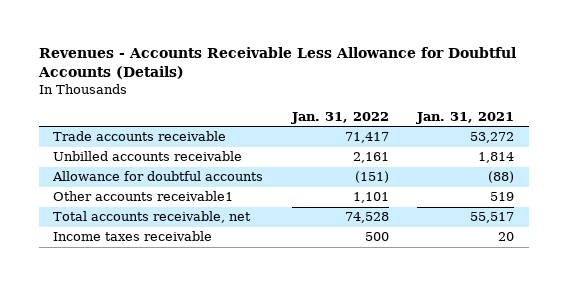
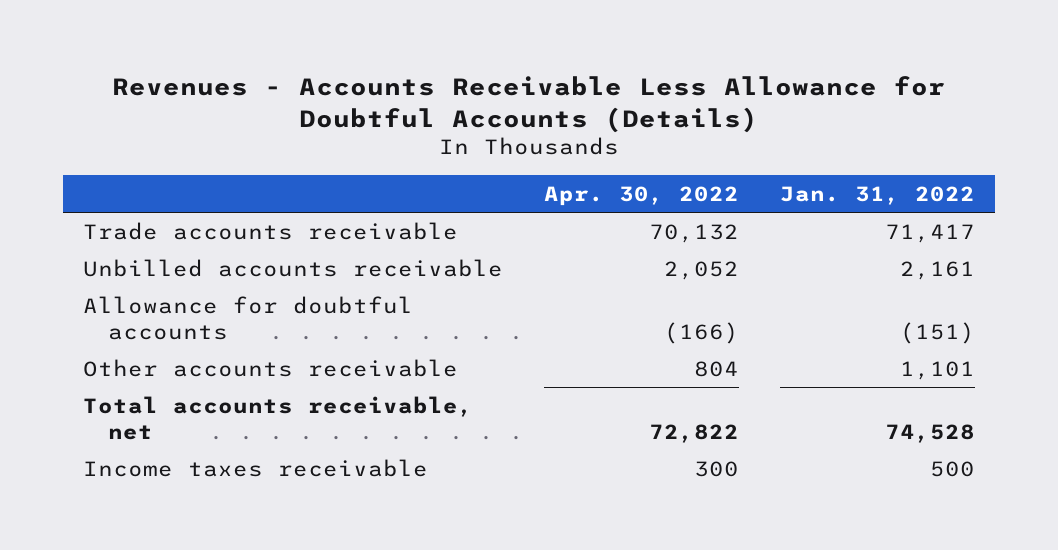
[416,111,515,124] Jan. 31, 2021 -> none
none -> [544,185,740,206] Apr. 30, 2022
[53,191,234,202] Other accounts receivable1 -> [83,358,459,377] Other accounts receivable

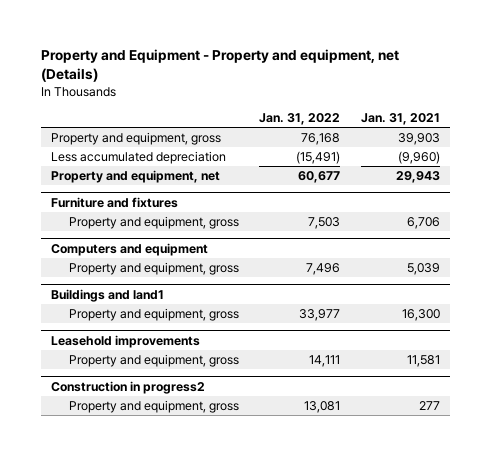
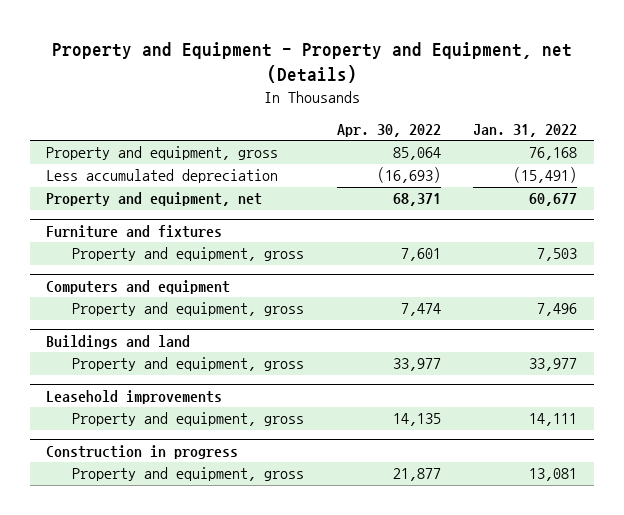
[41,49,400,83] Property and Equipment - Property and equipment, net (Details) -> [51,42,572,84] Property and Equipment - Property and Equipment, net (Details)
[360,113,440,126] Jan. 31, 2021 -> none
none -> [336,124,441,138] Apr. 30, 2022
[51,288,165,302] Buildings and land1 -> [46,334,191,349] Buildings and land
[51,380,206,394] Construction in progress2 -> [46,444,239,459] Construction in progress

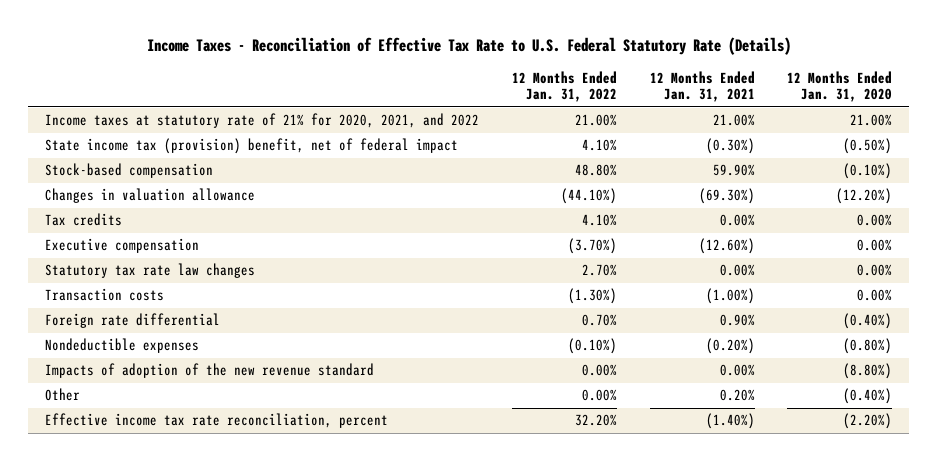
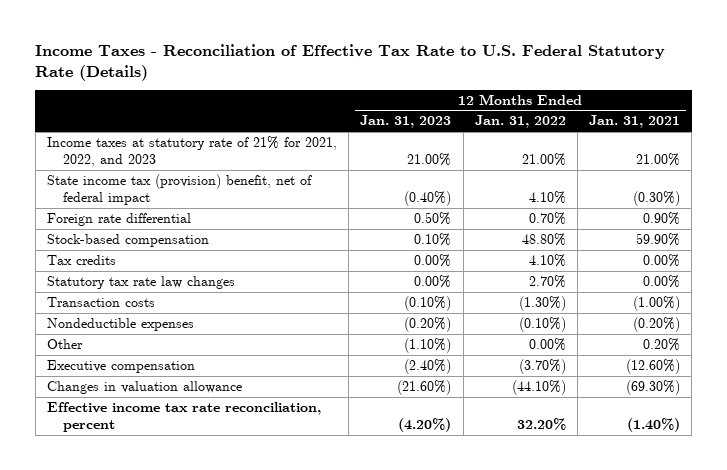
[787,70,893,103] 12 Months Ended Jan. 31, 2020 -> none
none -> [360,115,452,129] Jan. 31, 2023
[44,113,479,129] Income taxes at statutory rate of 21% for 2020, 2021, and 2022 -> [46,135,337,168] Income taxes at statutory rate of 21% for 2021, 2022, and 2023
[44,313,220,329] Foreign rate differential -> [46,212,191,226] Foreign rate differential
[44,363,374,379] Impacts of adoption of the new revenue standard -> none
[44,238,199,254] Executive compensation -> [46,359,195,373] Executive compensation
[44,188,255,204] Changes in valuation allowance -> [46,380,242,394] Changes in valuation allowance

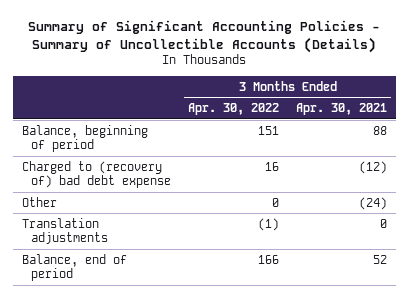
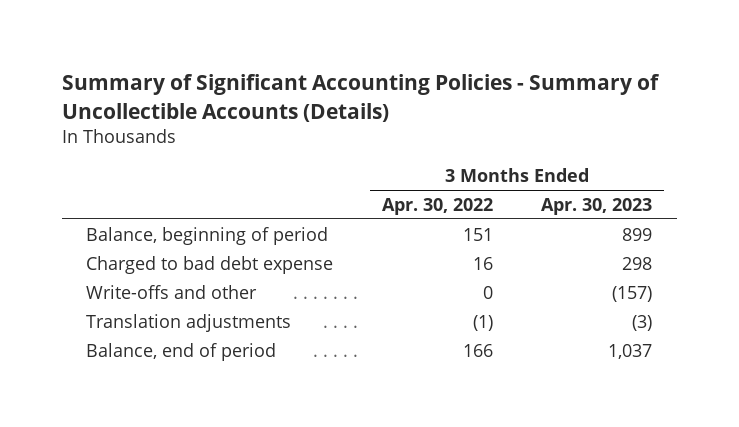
[296,103,388,116] Apr. 30, 2021 -> none
none -> [541,197,653,215] Apr. 30, 2023
[21,196,57,207] Other -> none
[21,160,172,188] Charged to (recovery of) bad debt expense -> [86,255,334,274] Charged to bad debt expense
none -> [86,284,258,299] Write-offs and other

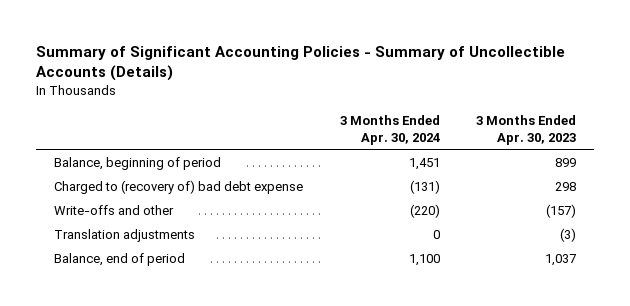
[381,197,493,215] Apr. 30, 2022 -> none
none -> [339,114,440,145] 3 Months Ended Apr. 30, 2024
[86,255,334,274] Charged to bad debt expense -> [54,179,304,194] Charged to (recovery of) bad debt expense

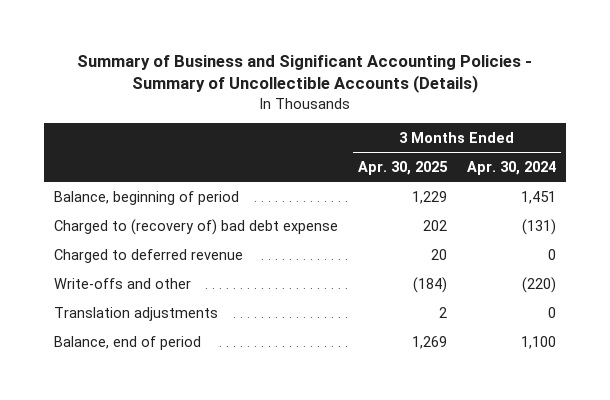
[36,45,566,82] Summary of Significant Accounting Policies - Summary of Uncollectible Accounts (Details) -> [76,54,532,94] Summary of Business and Significant Accounting Policies - Summary of Uncollectible Accounts (Details)
[475,114,576,145] 3 Months Ended Apr. 30, 2023 -> none
none -> [357,160,448,175] Apr. 30, 2025
none -> [53,248,243,263] Charged to deferred revenue

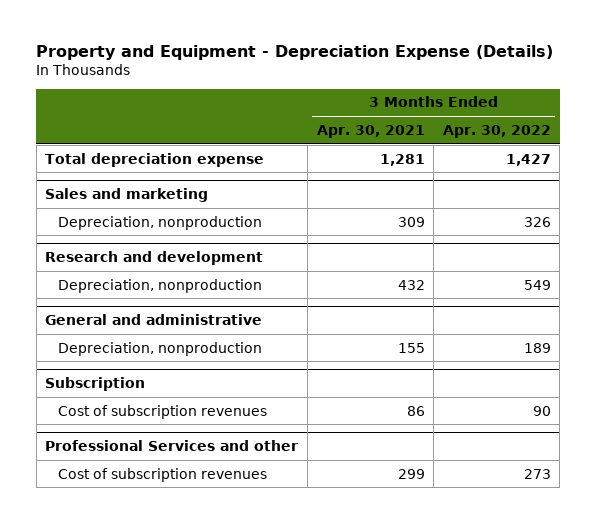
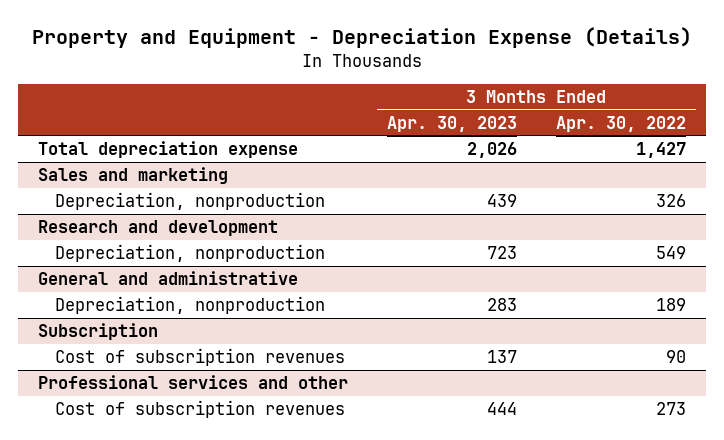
[316,124,425,138] Apr. 30, 2021 -> none
none -> [386,115,517,132] Apr. 30, 2023
[45,440,299,452] Professional Services and other -> [37,374,348,389] Professional services and other

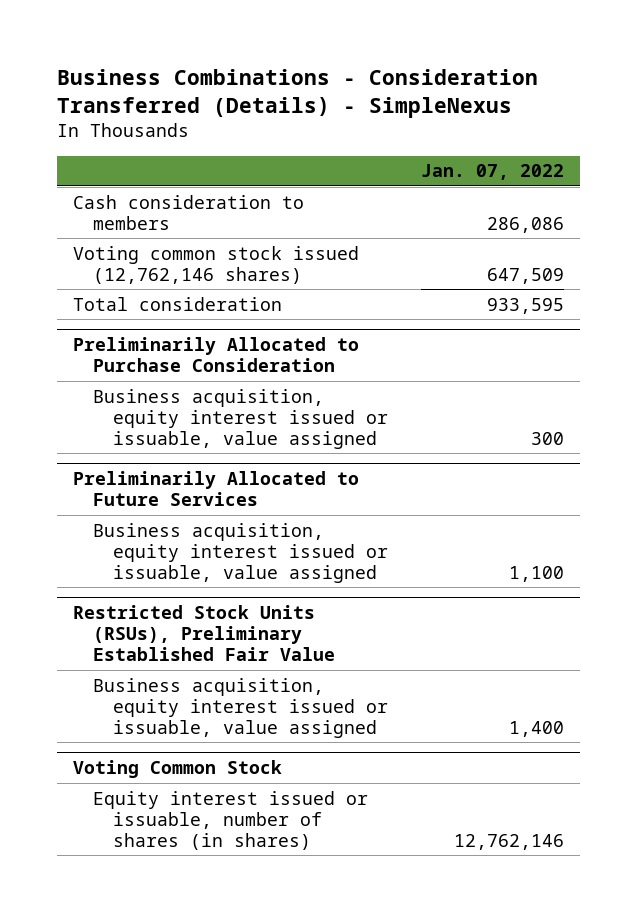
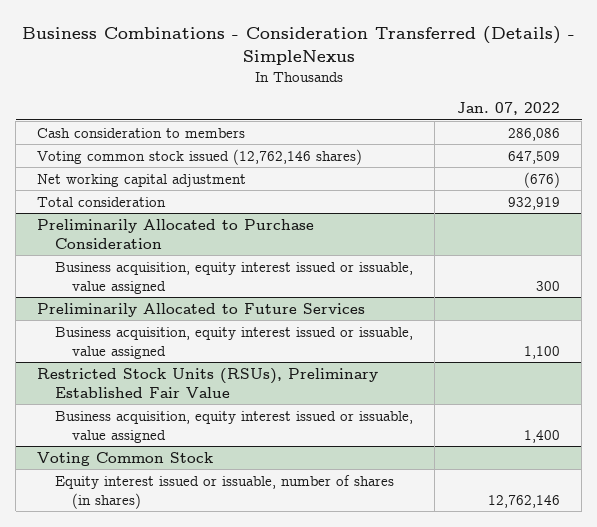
none -> [37,173,247,187] Net working capital adjustment
[486,297,564,314] 933,595 -> [507,196,560,210] 932,919

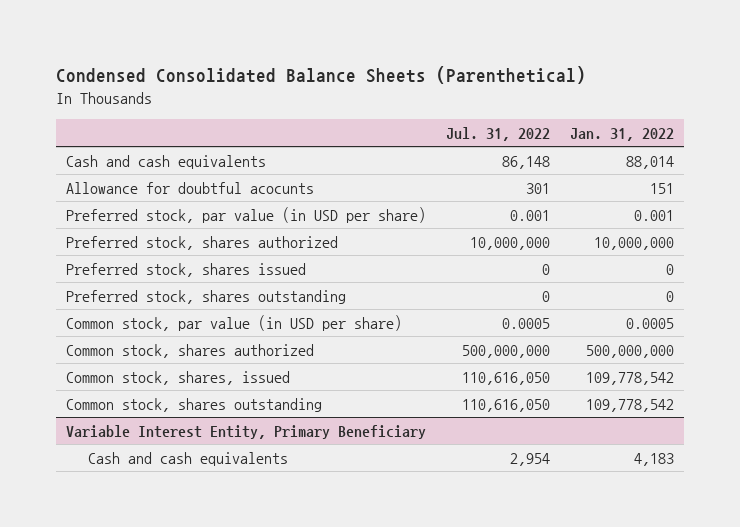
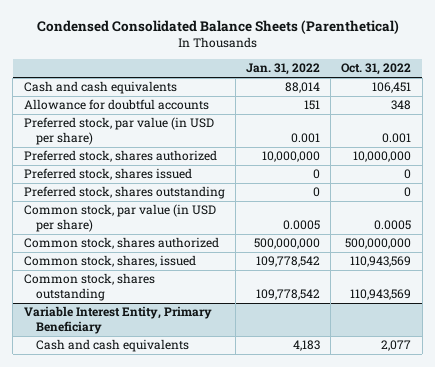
[446,126,551,141] Jul. 31, 2022 -> none
none -> [341,63,412,76] Oct. 31, 2022
[66,181,315,194] Allowance for doubtful acocunts -> [23,99,209,111] Allowance for doubtful accounts

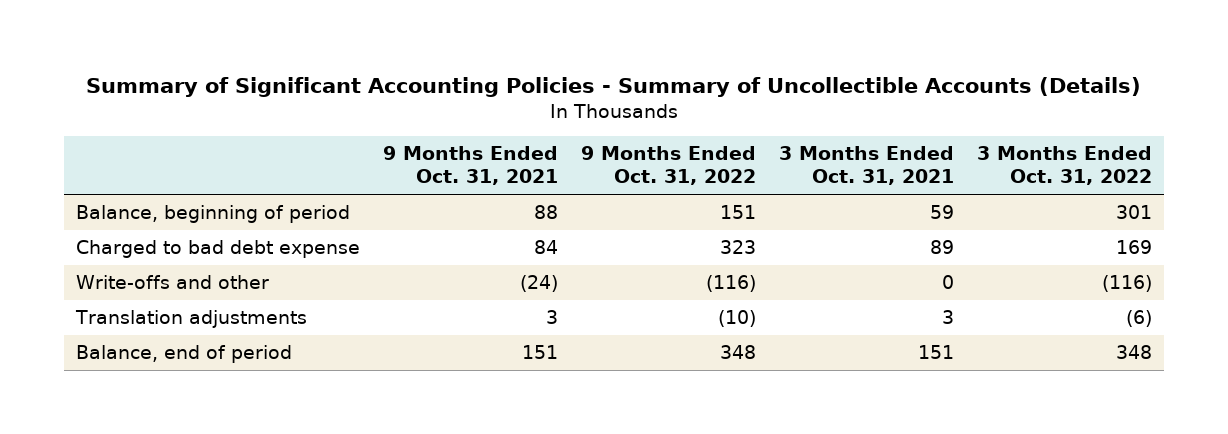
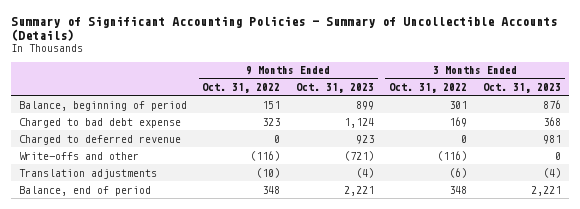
[382,146,558,186] 9 Months Ended Oct. 31, 2021 -> none
[779,146,955,186] 3 Months Ended Oct. 31, 2021 -> none
none -> [295,83,374,94] Oct. 31, 2023
none -> [482,83,561,94] Oct. 31, 2023
none -> [19,134,182,145] Charged to deferred revenue

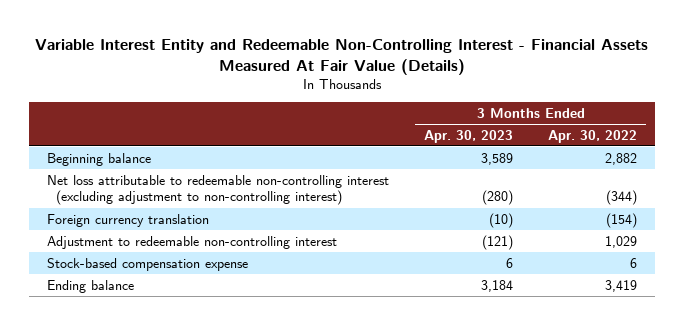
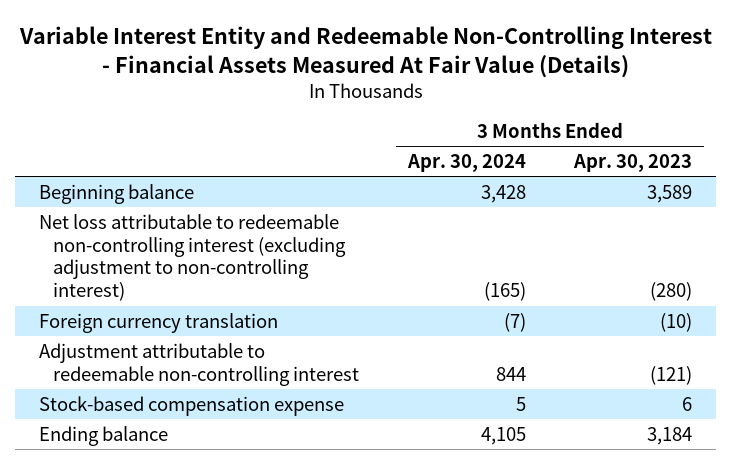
[548,129,638,143] Apr. 30, 2022 -> none
none -> [406,153,526,172] Apr. 30, 2024
[46,235,337,249] Adjustment to redeemable non-controlling interest -> [39,342,360,386] Adjustment attributable to redeemable non-controlling interest

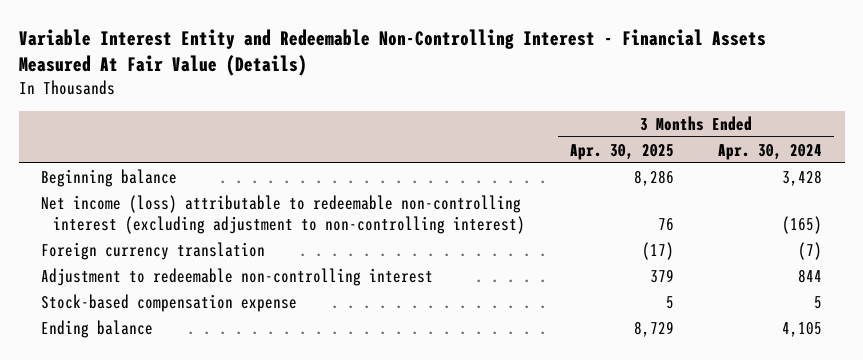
[572,153,692,172] Apr. 30, 2023 -> none
none -> [569,143,674,160] Apr. 30, 2025
[39,213,347,302] Net loss attributable to redeemable non-controlling interest (excluding adjustment to non-controlling interest) -> [40,194,525,234] Net income (loss) attributable to redeemable non-controlling interest (excluding adjustment to non-controlling interest)
[39,342,360,386] Adjustment attributable to redeemable non-controlling interest -> [40,267,433,286] Adjustment to redeemable non-controlling interest

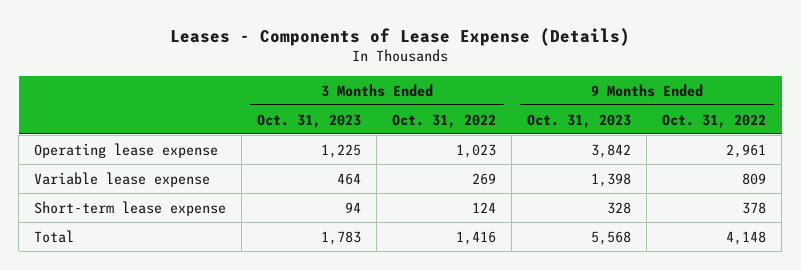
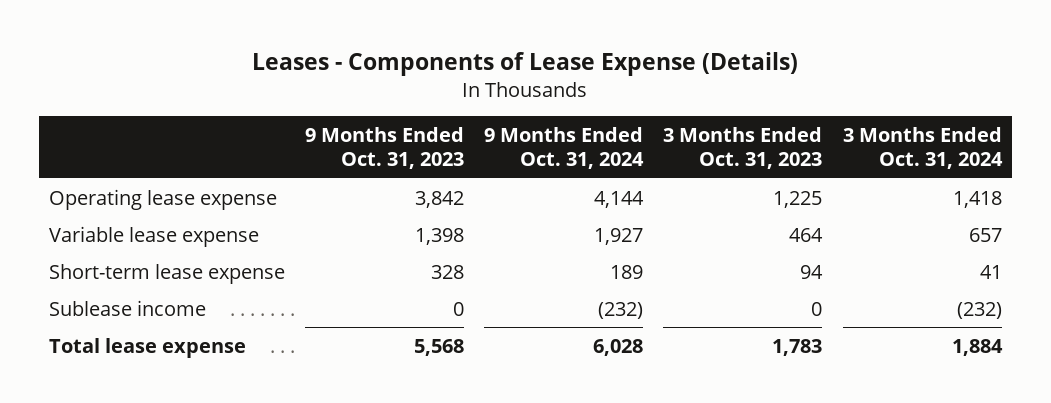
[392,113,497,128] Oct. 31, 2022 -> none
[662,113,767,128] Oct. 31, 2022 -> none
none -> [484,127,645,170] 9 Months Ended Oct. 31, 2024
none -> [842,127,1003,170] 3 Months Ended Oct. 31, 2024
none -> [49,299,207,316] Sublease income
[34,229,75,243] Total -> [49,337,247,358] Total lease expense

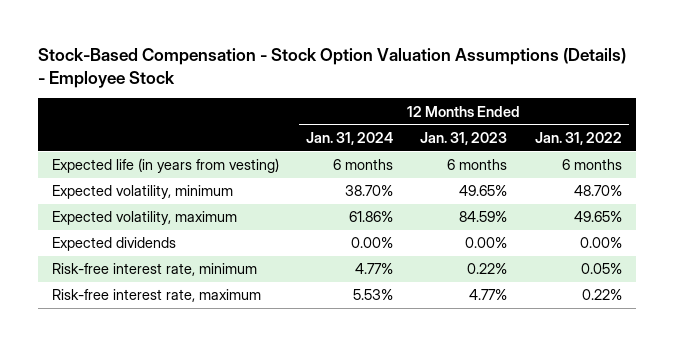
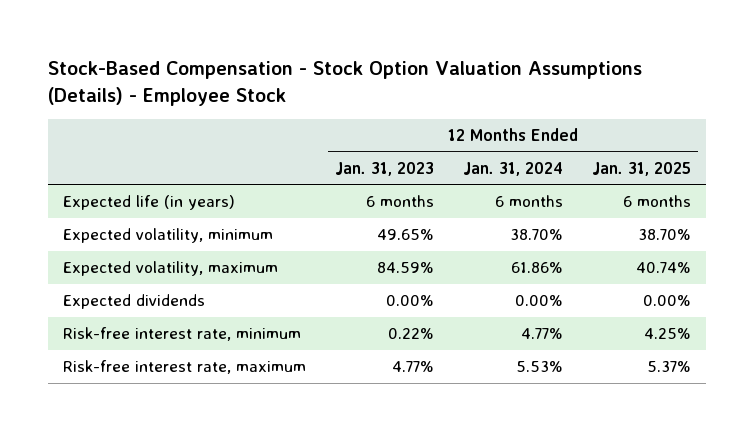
[534,131,622,145] Jan. 31, 2022 -> none
none -> [592,161,692,176] Jan. 31, 2025
[51,158,279,174] Expected life (in years from vesting) -> [62,195,235,211] Expected life (in years)

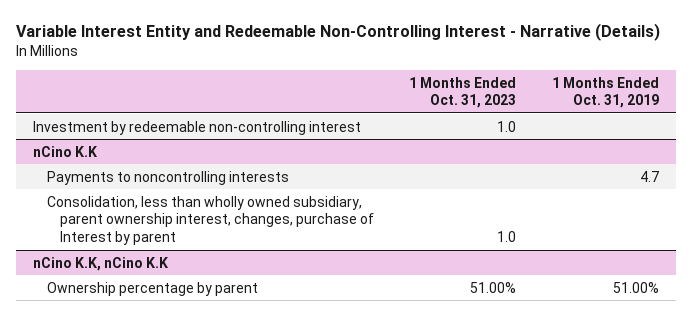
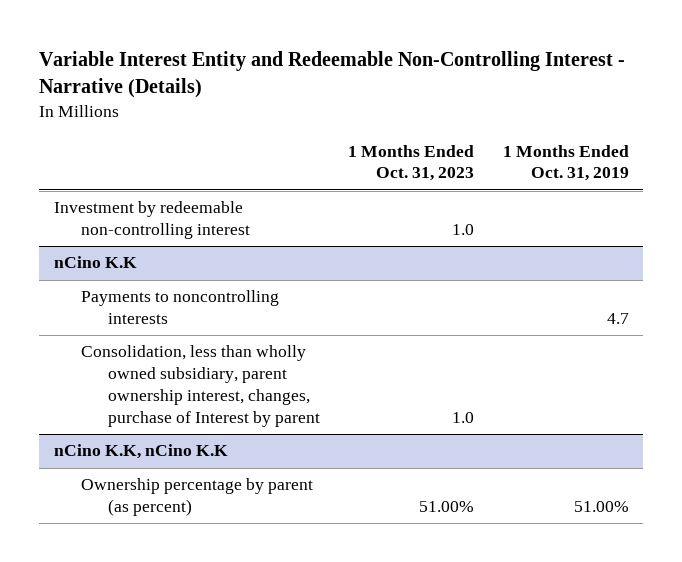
[46,281,258,296] Ownership percentage by parent -> [80,478,313,517] Ownership percentage by parent (as percent)

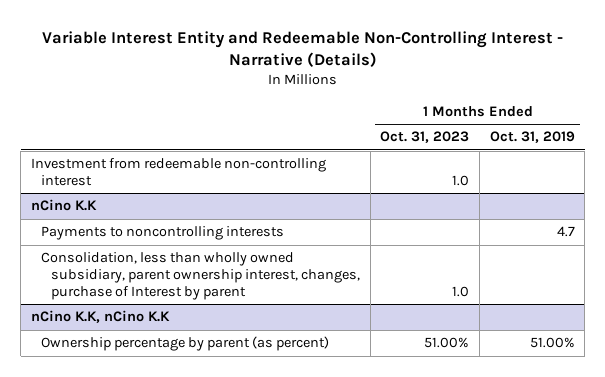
[53,201,250,240] Investment by redeemable non-controlling interest -> [30,158,326,186] Investment from redeemable non-controlling interest

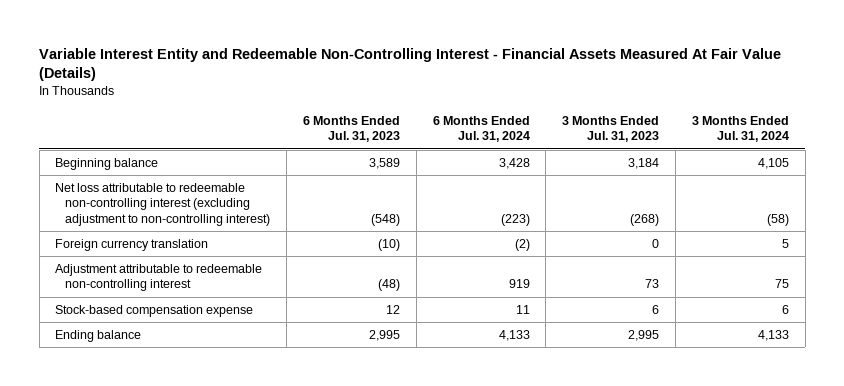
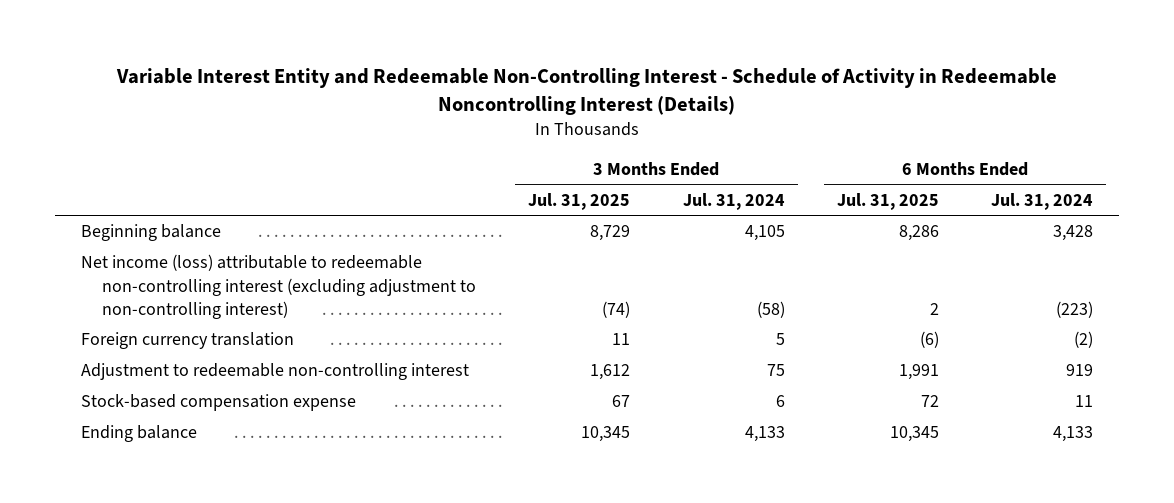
[39,47,782,82] Variable Interest Entity and Redeemable Non-Controlling Interest - Financial Assets Measured At Fair Value (Details) -> [116,68,1058,116] Variable Interest Entity and Redeemable Non-Controlling Interest - Schedule of Activity in Redeemable Noncontrolling Interest (Details)
[302,116,400,143] 6 Months Ended Jul. 31, 2023 -> none
[562,116,660,143] 3 Months Ended Jul. 31, 2023 -> none
none -> [528,192,631,210] Jul. 31, 2025
none -> [836,192,939,210] Jul. 31, 2025
[55,182,271,226] Net loss attributable to redeemable non-controlling interest (excluding adjustment to non-controlling interest) -> [81,254,476,320] Net income (loss) attributable to redeemable non-controlling interest (excluding adjustment to non-controlling interest)
[55,263,263,292] Adjustment attributable to redeemable non-controlling interest -> [81,363,470,381] Adjustment to redeemable non-controlling interest

